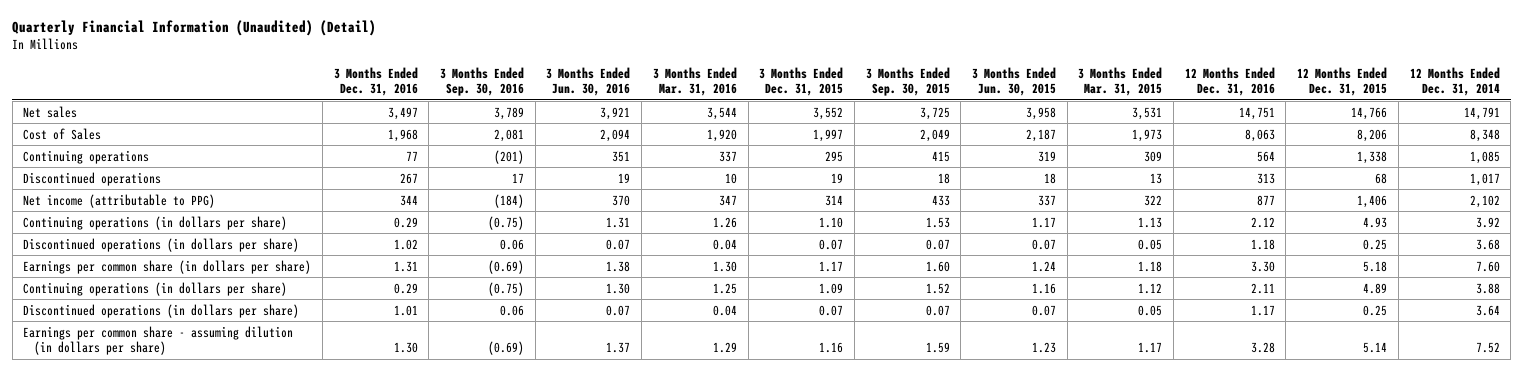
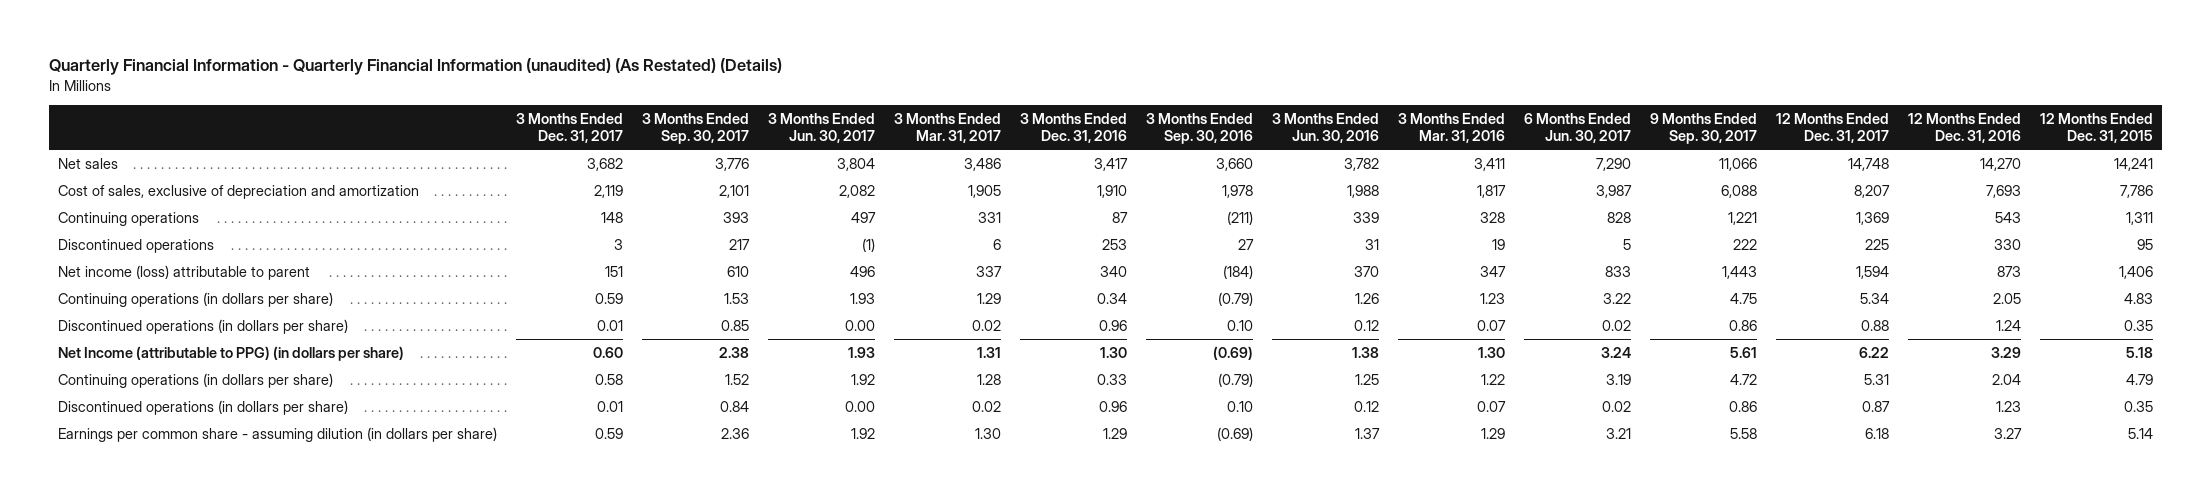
[12,19,377,36] Quarterly Financial Information (Unaudited) (Detail) -> [48,58,782,76] Quarterly Financial Information - Quarterly Financial Information (unaudited) (As Restated) (Details)
[759,66,844,96] 3 Months Ended Dec. 31, 2015 -> none
[865,66,950,96] 3 Months Ended Sep. 30, 2015 -> none
[971,66,1056,96] 3 Months Ended Jun. 30, 2015 -> none
[1078,66,1163,96] 3 Months Ended Mar. 31, 2015 -> none
[1409,66,1500,96] 12 Months Ended Dec. 31, 2014 -> none
none -> [516,113,624,144] 3 Months Ended Dec. 31, 2017
none -> [642,113,750,145] 3 Months Ended Sep. 30, 2017
none -> [768,113,876,144] 3 Months Ended Jun. 30, 2017
none -> [894,113,1002,144] 3 Months Ended Mar. 31, 2017
none -> [1523,113,1631,144] 6 Months Ended Jun. 30, 2017
none -> [1649,113,1757,145] 9 Months Ended Sep. 30, 2017
none -> [1775,113,1889,144] 12 Months Ended Dec. 31, 2017
[387,106,418,120] 3,497 -> [1094,158,1129,172] 3,417
[494,106,525,120] 3,789 -> [1216,158,1254,172] 3,660
[600,106,631,120] 3,921 -> [1343,158,1379,172] 3,782
[706,106,737,120] 3,544 -> [1473,158,1505,172] 3,411
[1238,106,1275,120] 14,751 -> [1979,158,2021,172] 14,270
[1351,106,1388,120] 14,766 -> [2113,158,2153,172] 14,241
[23,127,102,140] Cost of Sales -> [58,185,420,200] Cost of sales, exclusive of depreciation and amortization
[387,128,418,142] 1,968 -> [1097,185,1128,199] 1,910
[494,128,525,142] 2,081 -> [1222,185,1254,199] 1,978
[600,128,631,142] 2,094 -> [1346,185,1379,199] 1,988
[706,128,737,142] 1,920 -> [1476,185,1506,199] 1,817
[1244,128,1275,142] 8,063 -> [1985,185,2021,199] 7,693
[1357,128,1388,142] 8,206 -> [2119,185,2153,199] 7,786
[405,150,418,161] 77 -> [1112,212,1129,224] 87
[494,149,525,164] (201) -> [1227,211,1254,226] (211)
[612,150,631,162] 351 -> [1352,212,1379,224] 339
[718,150,737,162] 337 -> [1479,212,1505,224] 328
[1256,150,1275,162] 564 -> [1994,212,2021,224] 543
[1357,150,1388,164] 1,338 -> [2125,212,2153,226] 1,311
[399,172,418,184] 267 -> [1102,239,1128,251] 253
[512,172,525,183] 17 -> [1238,239,1255,251] 27
[618,172,631,183] 19 -> [1364,239,1379,251] 31
[724,172,737,184] 10 -> [1491,239,1505,251] 19
[1256,172,1275,184] 313 -> [1993,239,2021,251] 330
[1375,172,1388,184] 68 -> [2136,239,2153,251] 95
[23,193,216,208] Net income (attributable to PPG) -> [58,265,311,281] Net income (loss) attributable to parent
[399,194,418,206] 344 -> [1100,266,1128,278] 340
[1256,194,1275,206] 877 -> [1996,266,2021,278] 873
[393,216,418,228] 0.29 -> [1097,293,1128,305] 0.34
[488,215,525,230] (0.75) -> [1218,292,1254,307] (0.79)
[606,216,631,228] 1.31 -> [1354,293,1379,305] 1.26
[712,216,737,228] 1.26 -> [1479,293,1505,305] 1.23
[1250,216,1275,228] 2.12 -> [1992,293,2021,305] 2.05
[1363,216,1388,228] 4.93 -> [2123,293,2153,305] 4.83
[393,238,418,250] 1.02 -> [1099,320,1128,332] 0.96
[500,238,525,250] 0.06 -> [1227,320,1254,332] 0.10
[606,238,631,250] 0.07 -> [1353,320,1379,332] 0.12
[712,238,737,250] 0.04 -> [1476,320,1506,332] 0.07
[1250,238,1275,250] 1.18 -> [1995,320,2021,332] 1.24
[1363,238,1388,250] 0.25 -> [2123,320,2153,332] 0.35
[23,259,312,274] Earnings per common share (in dollars per share) -> [58,346,405,362] Net Income (attributable to PPG) (in dollars per share)
[393,260,418,272] 1.31 -> [1100,347,1128,359] 1.30
[1250,260,1275,272] 3.30 -> [1990,347,2021,359] 3.29
[393,282,418,294] 0.29 -> [1097,374,1128,386] 0.33
[488,281,525,296] (0.75) -> [1218,373,1254,388] (0.79)
[606,282,631,294] 1.30 -> [1354,374,1379,386] 1.25
[712,282,737,294] 1.25 -> [1480,374,1505,386] 1.22
[1250,282,1275,294] 2.11 -> [1991,374,2021,386] 2.04
[1363,282,1388,294] 4.89 -> [2125,374,2153,386] 4.79
[393,304,418,316] 1.01 -> [1099,401,1128,413] 0.96
[500,304,525,316] 0.06 -> [1227,401,1254,413] 0.10
[606,304,631,316] 0.07 -> [1353,401,1379,413] 0.12
[712,304,737,316] 0.04 -> [1476,401,1506,413] 0.07
[1250,304,1275,316] 1.17 -> [1995,401,2021,413] 1.23
[1363,304,1388,316] 0.25 -> [2123,401,2153,413] 0.35
[393,341,418,353] 1.30 -> [1103,428,1128,440] 1.29
[1250,341,1275,353] 3.28 -> [1993,428,2022,440] 3.27

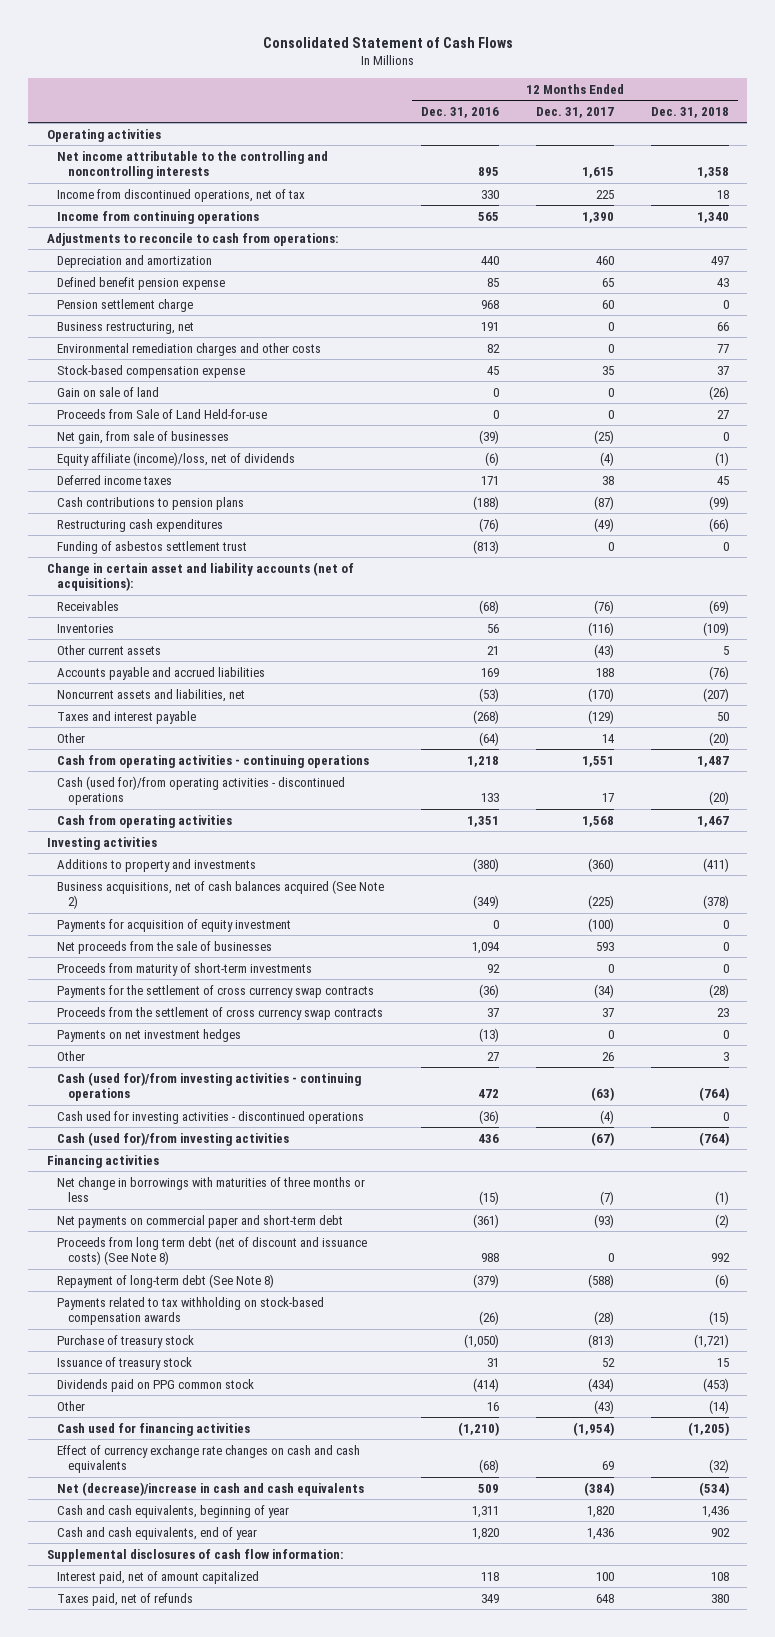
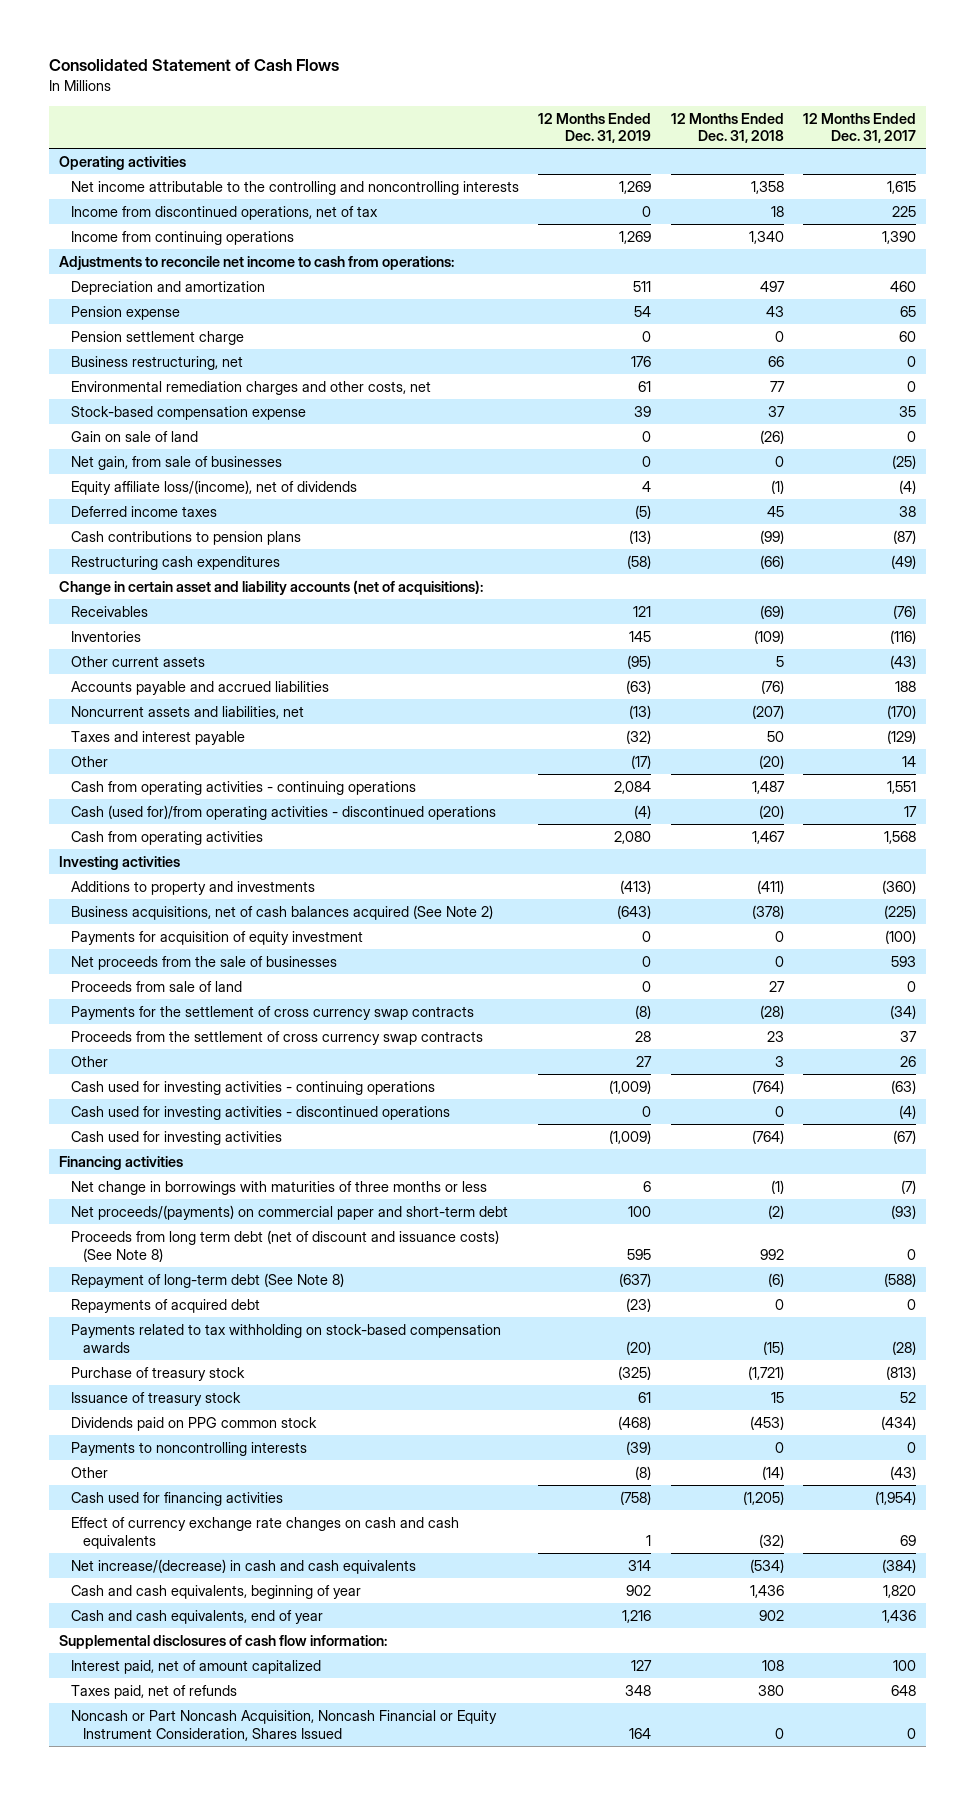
[421,106,500,118] Dec. 31, 2016 -> none
none -> [538,112,652,144] 12 Months Ended Dec. 31, 2019
[46,232,338,246] Adjustments to reconcile to cash from operations: -> [58,256,454,271] Adjustments to reconcile net income to cash from operations:
[57,276,226,290] Defined benefit pension expense -> [70,306,180,321] Pension expense
[57,342,322,356] Environmental remediation charges and other costs -> [70,381,431,396] Environmental remediation charges and other costs, net
[57,408,268,419] Proceeds from Sale of Land Held-for-use -> none
[57,451,296,466] Equity affiliate (income)/loss, net of dividends -> [70,480,357,496] Equity affiliate loss/(income), net of dividends
[57,540,248,554] Funding of asbestos settlement trust -> none
[57,962,313,976] Proceeds from maturity of short-term investments -> none
none -> [70,981,242,993] Proceeds from sale of land
[57,1028,242,1042] Payments on net investment hedges -> none
[57,1071,362,1102] Cash (used for)/from investing activities - continuing operations -> [70,1081,435,1096] Cash used for investing activities - continuing operations
[57,1131,290,1146] Cash (used for)/from investing activities -> [70,1131,282,1146] Cash used for investing activities
[57,1214,344,1228] Net payments on commercial paper and short-term debt -> [70,1205,508,1221] Net proceeds/(payments) on commercial paper and short-term debt
none -> [70,1299,260,1314] Repayments of acquired debt
none -> [70,1442,307,1457] Payments to noncontrolling interests
[57,1481,365,1496] Net (decrease)/increase in cash and cash equivalents -> [70,1559,416,1575] Net increase/(decrease) in cash and cash equivalents
none -> [70,1710,497,1741] Noncash or Part Noncash Acquisition, Noncash Financial or Equity Instrument Consideration, Shares Issued

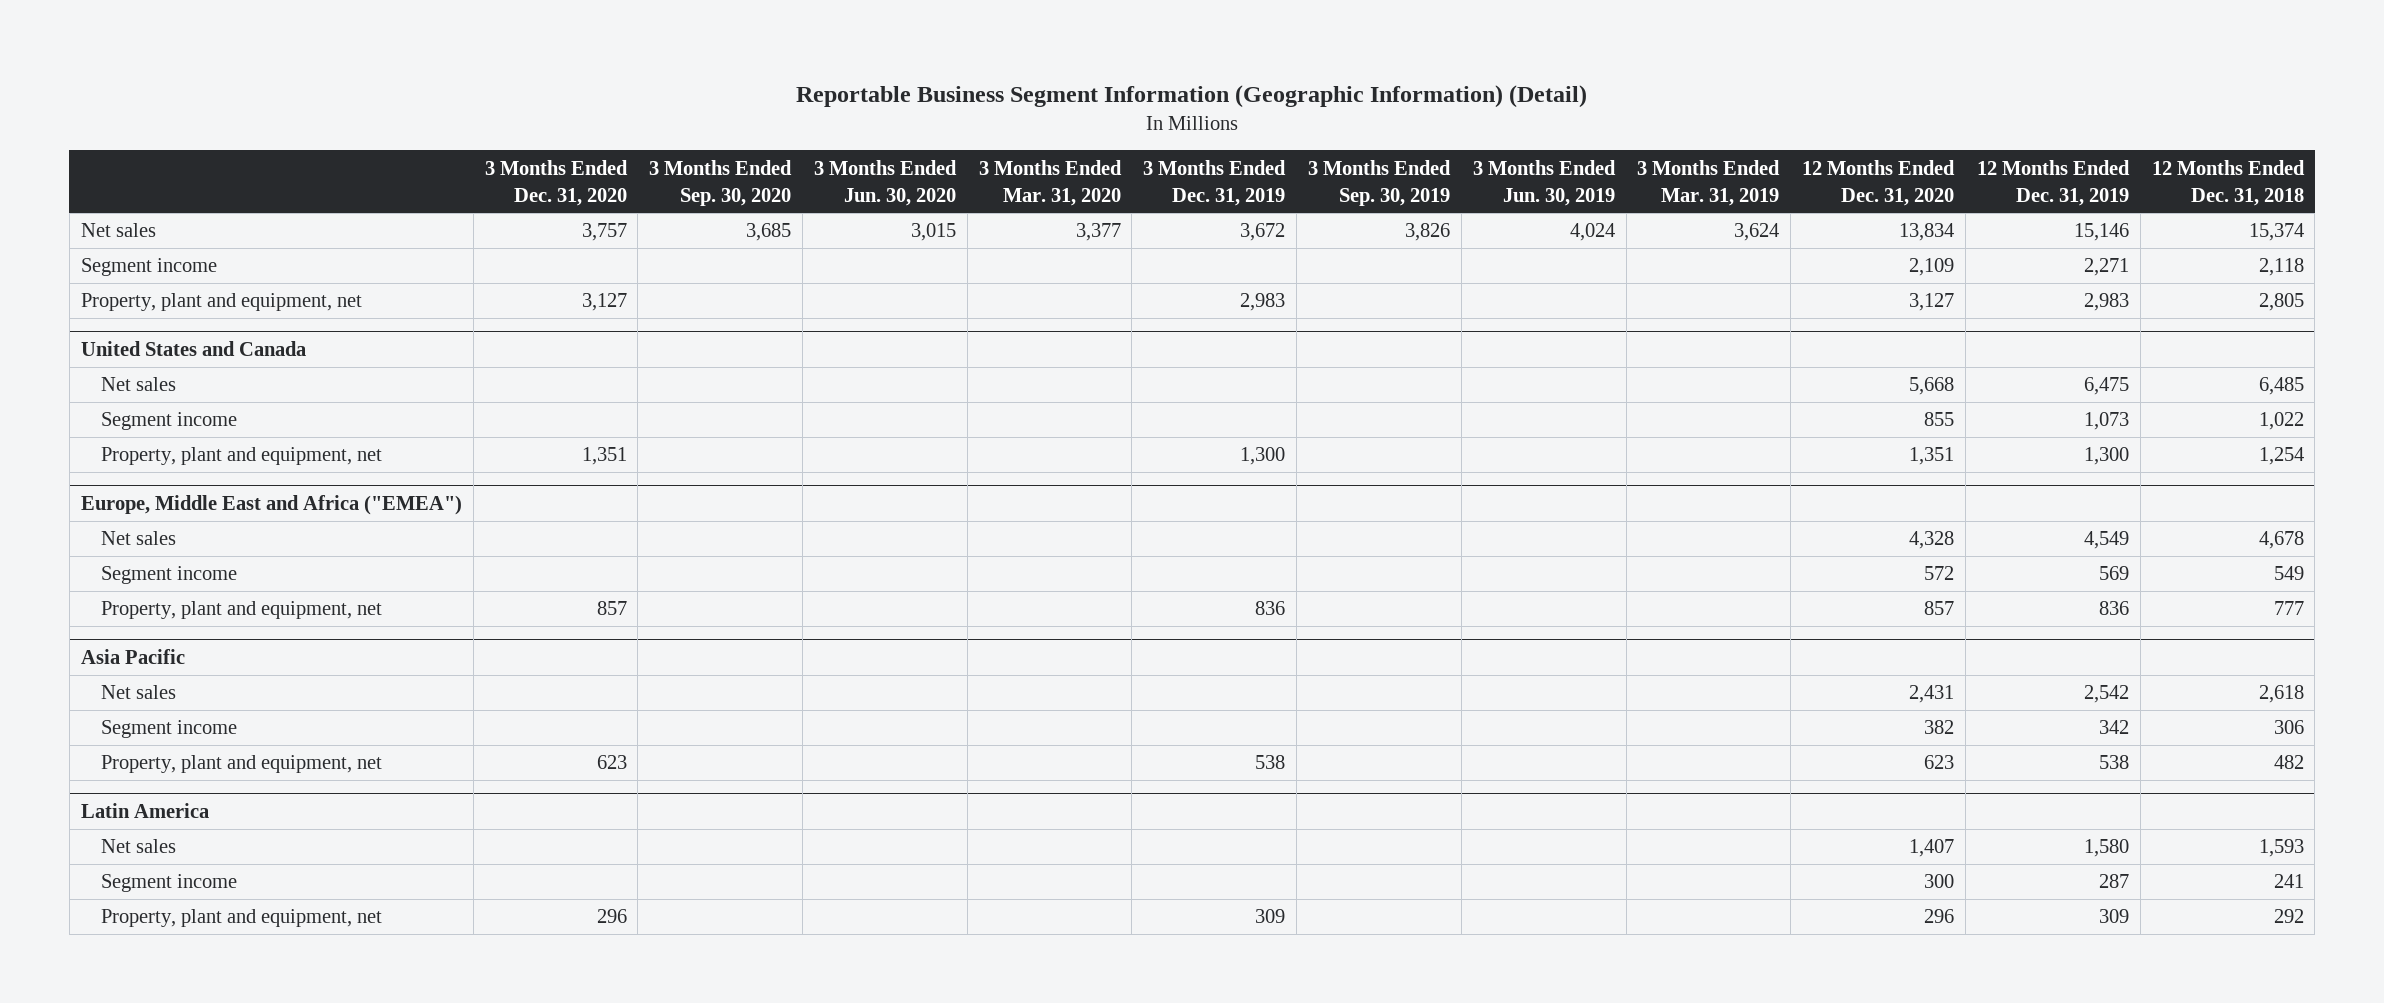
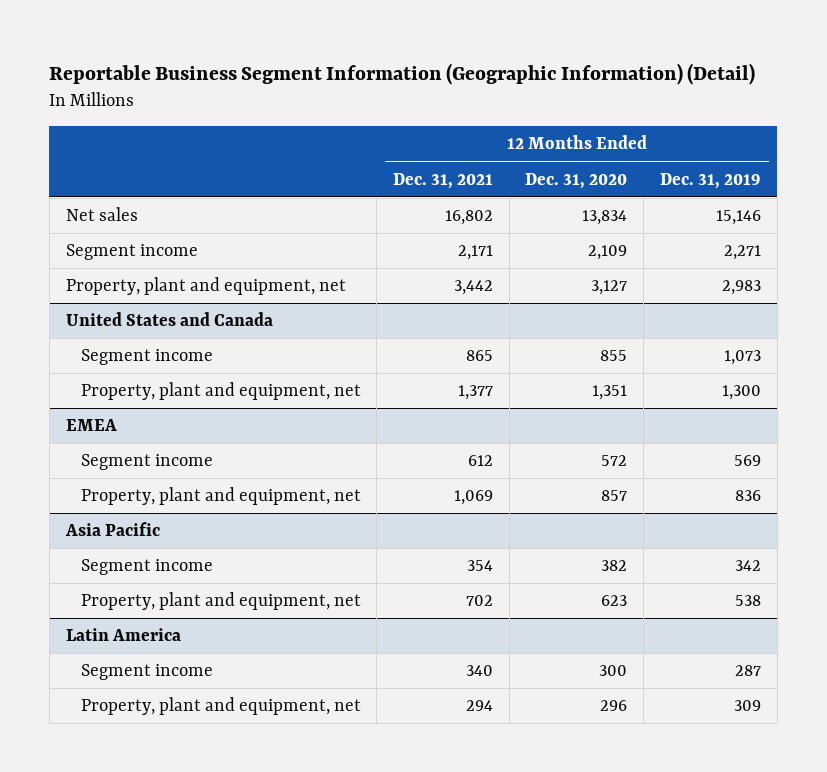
[484,159,628,206] 3 Months Ended Dec. 31, 2020 -> none
[649,159,793,206] 3 Months Ended Sep. 30, 2020 -> none
[813,159,957,206] 3 Months Ended Jun. 30, 2020 -> none
[978,159,1122,206] 3 Months Ended Mar. 31, 2020 -> none
[1143,159,1287,206] 3 Months Ended Dec. 31, 2019 -> none
[1308,159,1452,206] 3 Months Ended Sep. 30, 2019 -> none
[1472,159,1616,206] 3 Months Ended Jun. 30, 2019 -> none
[1637,159,1781,206] 3 Months Ended Mar. 31, 2019 -> none
[2151,159,2305,206] 12 Months Ended Dec. 31, 2018 -> none
none -> [392,172,493,189] Dec. 31, 2021
[101,377,177,392] Net sales -> none
[101,531,177,546] Net sales -> none
[80,494,462,515] Europe, Middle East and Africa ("EMEA") -> [65,419,117,432] EMEA
[101,685,177,700] Net sales -> none
[101,839,177,854] Net sales -> none

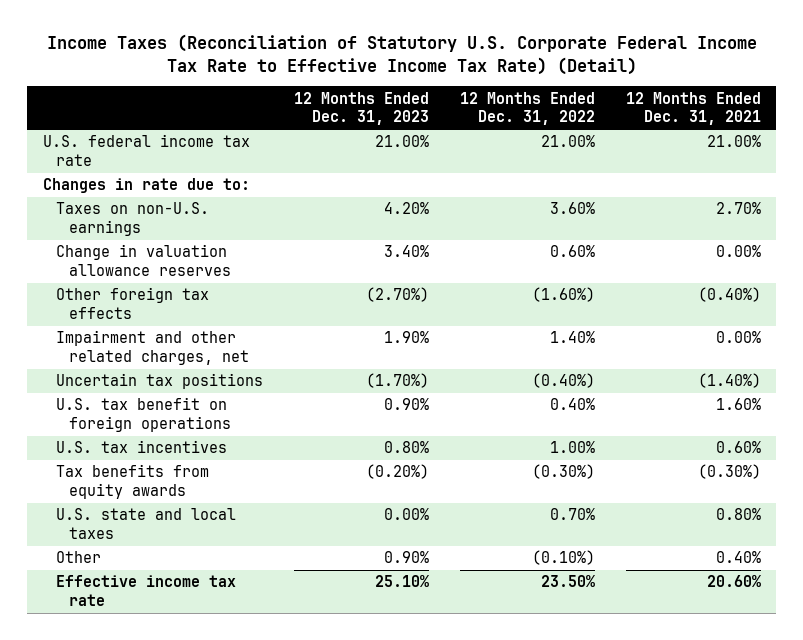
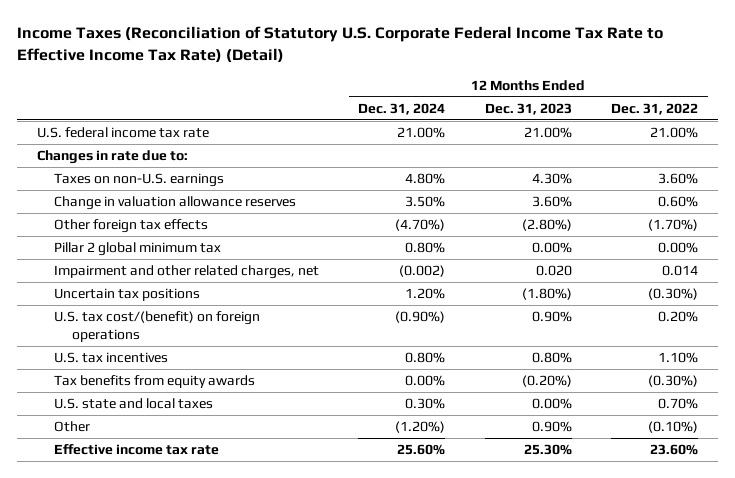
[625,91,761,126] 12 Months Ended Dec. 31, 2021 -> none
none -> [358,102,446,115] Dec. 31, 2024
[383,202,429,215] 4.20% -> [531,172,572,184] 4.30%
[383,245,429,258] 3.40% -> [531,195,572,207] 3.60%
[365,287,429,303] (2.70%) -> [521,218,572,231] (2.80%)
[531,287,595,303] (1.60%) -> [647,218,698,231] (1.70%)
none -> [54,241,222,256] Pillar 2 global minimum tax
[383,331,429,344] 1.90% -> [535,264,572,276] 0.020
[549,331,595,344] 1.40% -> [661,264,698,276] 0.014
[365,373,429,389] (1.70%) -> [521,287,572,300] (1.80%)
[531,373,595,389] (0.40%) -> [647,287,698,300] (0.30%)
[55,397,231,432] U.S. tax benefit on foreign operations -> [54,310,261,342] U.S. tax cost/(benefit) on foreign operations
[549,398,595,411] 0.40% -> [657,310,698,322] 0.20%
[549,441,595,454] 1.00% -> [657,351,698,363] 1.10%
[374,575,429,588] 25.10% -> [523,443,572,455] 25.30%
[540,575,595,588] 23.50% -> [649,443,698,455] 23.60%

